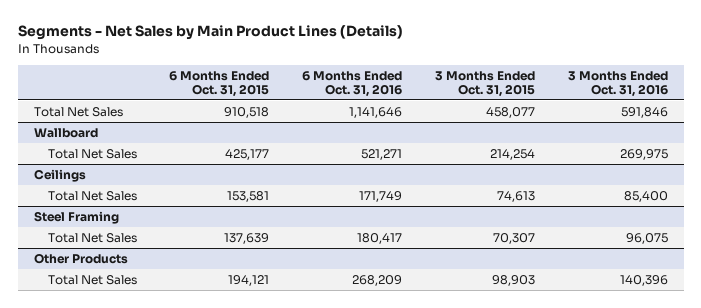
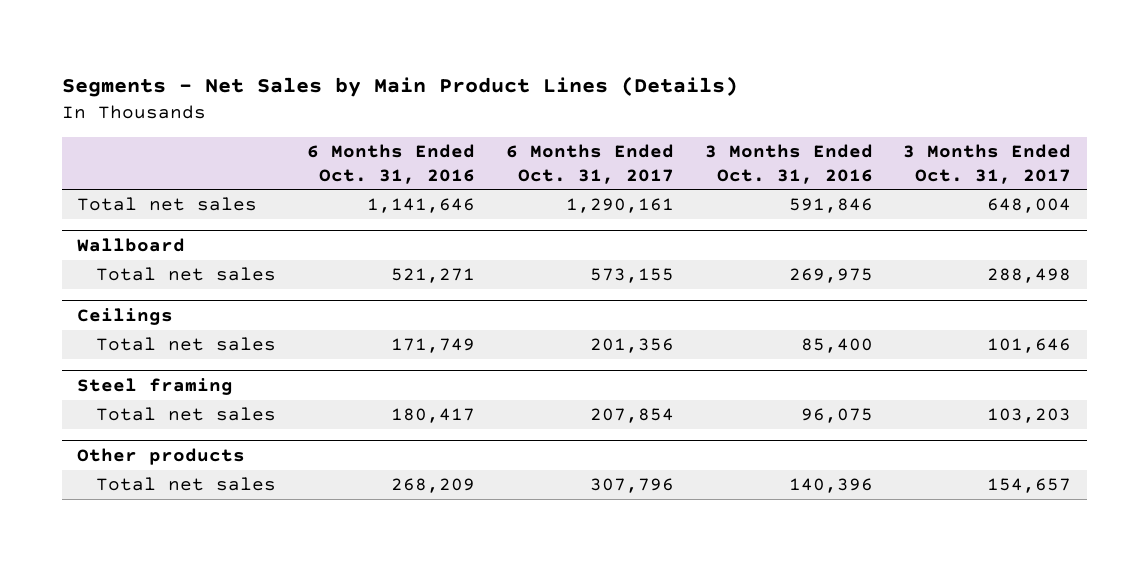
[169,70,270,97] 6 Months Ended Oct. 31, 2015 -> none
[434,70,535,97] 3 Months Ended Oct. 31, 2015 -> none
none -> [505,144,674,184] 6 Months Ended Oct. 31, 2017
none -> [903,144,1072,184] 3 Months Ended Oct. 31, 2017
[33,106,123,117] Total Net Sales -> [77,197,258,212] Total net sales
[47,148,137,159] Total Net Sales -> [96,267,277,282] Total net sales
[47,190,137,201] Total Net Sales -> [96,337,277,352] Total net sales
[33,210,119,224] Steel Framing -> [77,377,234,395] Steel framing
[47,232,137,243] Total Net Sales -> [96,407,277,422] Total net sales
[33,252,128,264] Other Products -> [77,447,246,465] Other products
[47,274,137,285] Total Net Sales -> [96,477,277,492] Total net sales

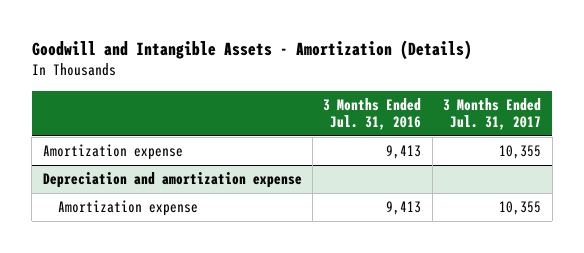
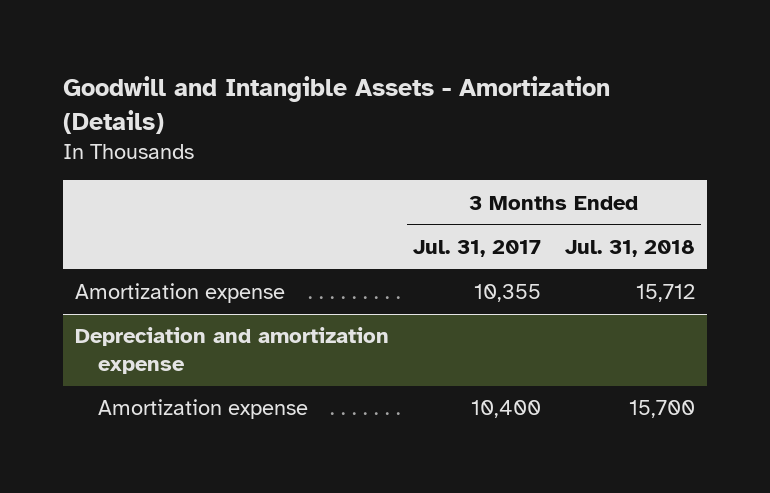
[323,97,422,131] 3 Months Ended Jul. 31, 2016 -> none
none -> [565,239,696,257] Jul. 31, 2018
[499,201,542,216] 10,355 -> [471,400,542,419] 10,400

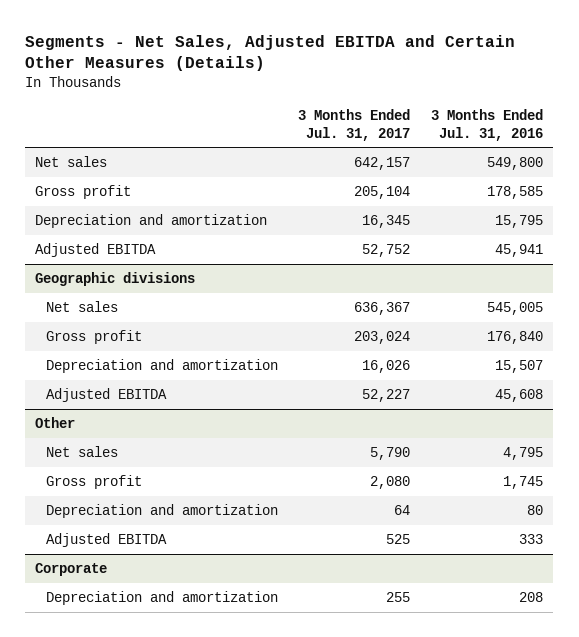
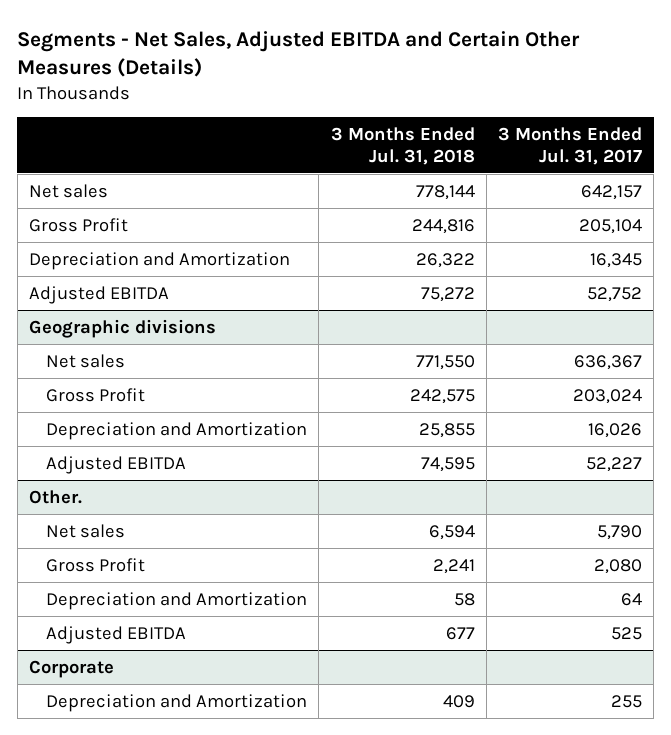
[431,108,544,141] 3 Months Ended Jul. 31, 2016 -> none
none -> [330,127,475,165] 3 Months Ended Jul. 31, 2018
[35,184,132,199] Gross profit -> [29,217,129,232] Gross Profit
[35,213,268,228] Depreciation and amortization -> [29,251,291,270] Depreciation and Amortization
[45,329,142,344] Gross profit -> [46,387,146,402] Gross Profit
[45,358,278,373] Depreciation and amortization -> [46,421,308,440] Depreciation and Amortization
[35,416,76,428] Other -> [29,489,83,504] Other.
[45,474,142,489] Gross profit -> [46,557,146,572] Gross Profit
[45,503,278,518] Depreciation and amortization -> [46,591,308,610] Depreciation and Amortization
[45,590,278,605] Depreciation and amortization -> [46,693,308,712] Depreciation and Amortization

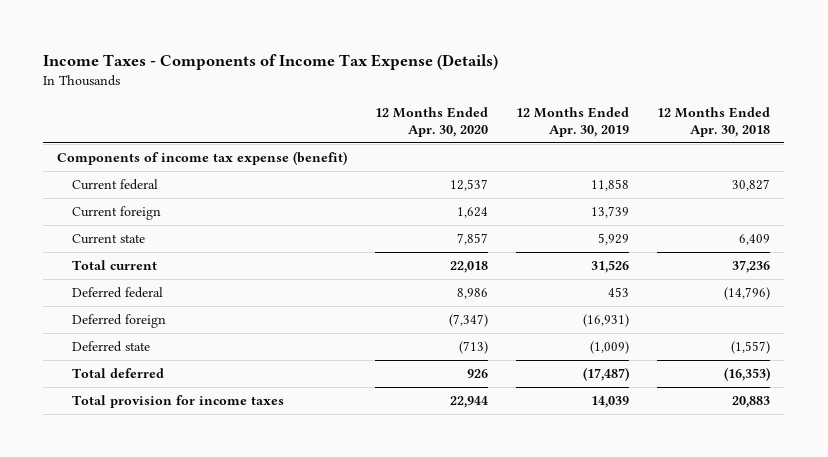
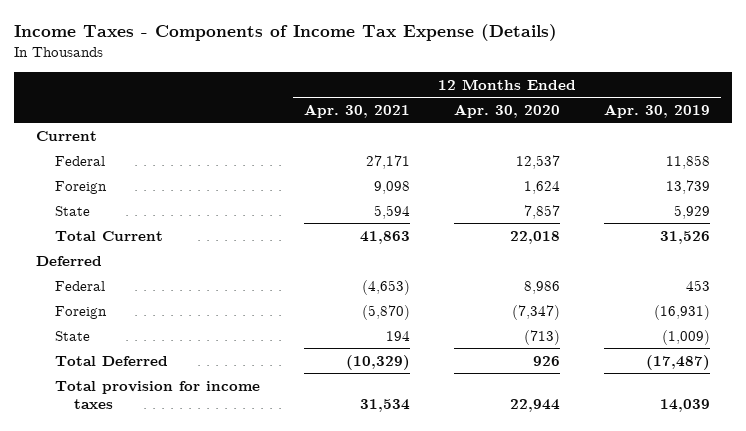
[657,106,771,138] 12 Months Ended Apr. 30, 2018 -> none
none -> [303,103,410,118] Apr. 30, 2021
[57,150,348,165] Components of income tax expense (benefit) -> none
none -> [36,130,98,141] Current
[71,178,158,190] Current federal -> [55,155,106,166] Federal
[71,205,161,220] Current foreign -> [55,180,108,194] Foreign
[71,233,145,244] Current state -> [55,205,91,216] State
[71,259,157,270] Total current -> [55,230,164,241] Total Current
none -> [36,255,103,266] Deferred
[71,286,163,298] Deferred federal -> [55,280,106,291] Federal
[71,313,166,328] Deferred foreign -> [55,305,108,319] Foreign
[71,340,150,352] Deferred state -> [55,330,91,341] State
[71,367,164,378] Total deferred -> [55,355,169,366] Total Deferred

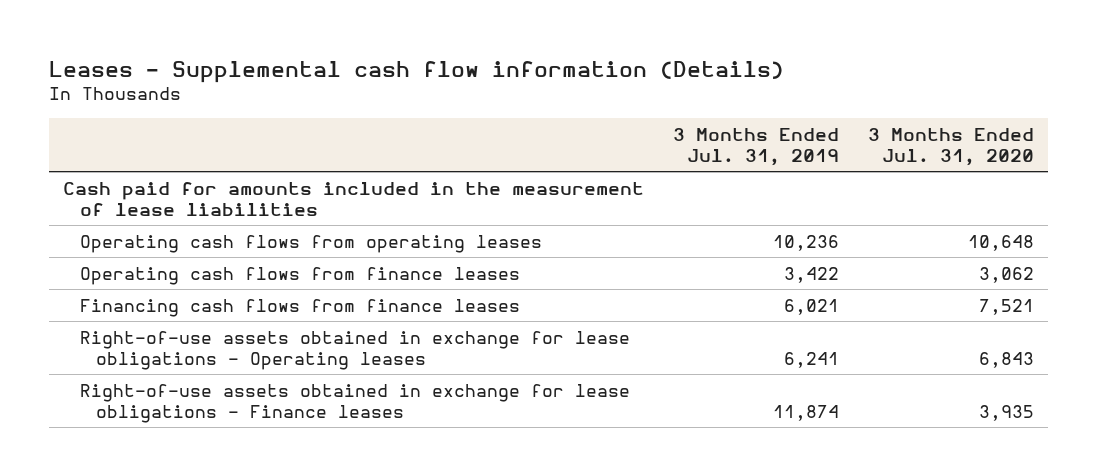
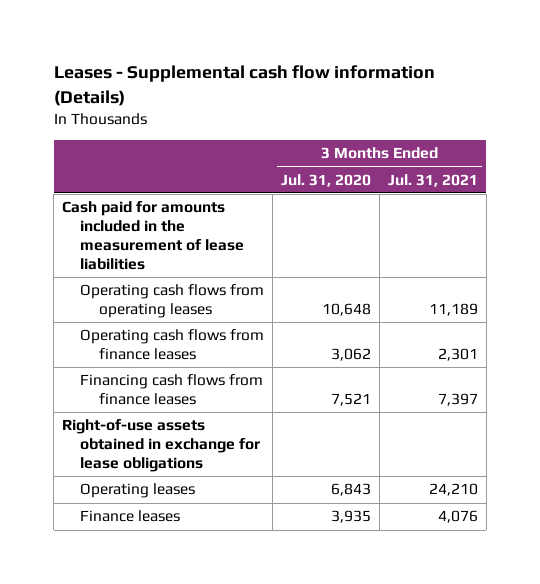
[673,128,840,166] 3 Months Ended Jul. 31, 2019 -> none
none -> [387,173,478,187] Jul. 31, 2021
none -> [62,419,261,472] Right-of-use assets obtained in exchange for lease obligations
[79,330,630,370] Right-of-use assets obtained in exchange for lease obligations - Operating leases -> [80,483,196,499] Operating leases
[79,383,630,423] Right-of-use assets obtained in exchange for lease obligations - Finance leases -> [80,510,181,523] Finance leases

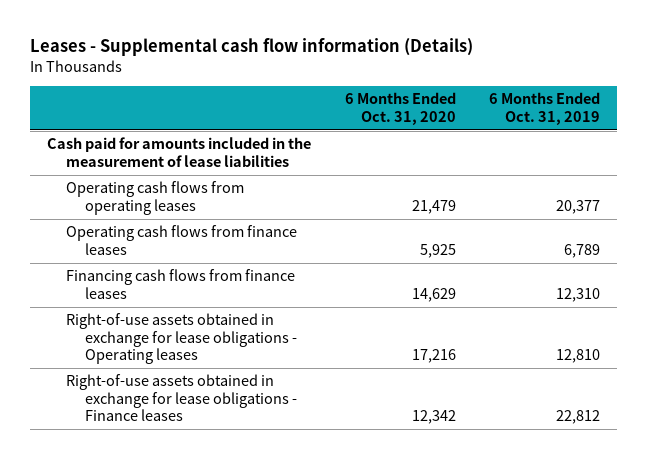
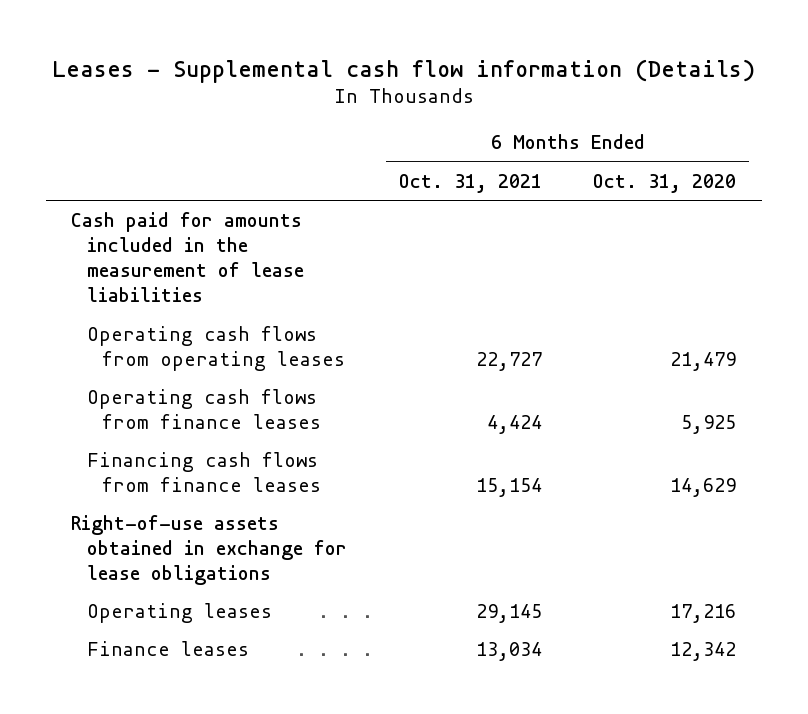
[489,92,601,125] 6 Months Ended Oct. 31, 2019 -> none
none -> [398,173,542,193] Oct. 31, 2021
none -> [71,515,347,586] Right-of-use assets obtained in exchange for lease obligations
[66,313,298,365] Right-of-use assets obtained in exchange for lease obligations - Operating leases -> [86,603,272,624] Operating leases
[66,374,298,422] Right-of-use assets obtained in exchange for lease obligations - Finance leases -> [86,641,249,657] Finance leases

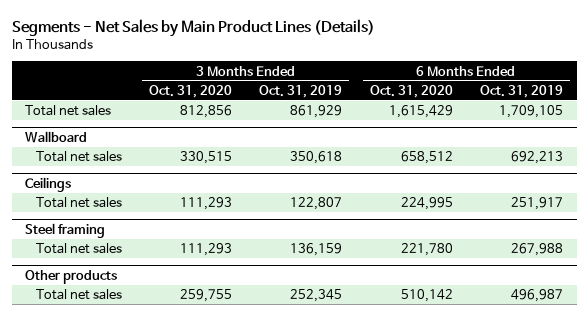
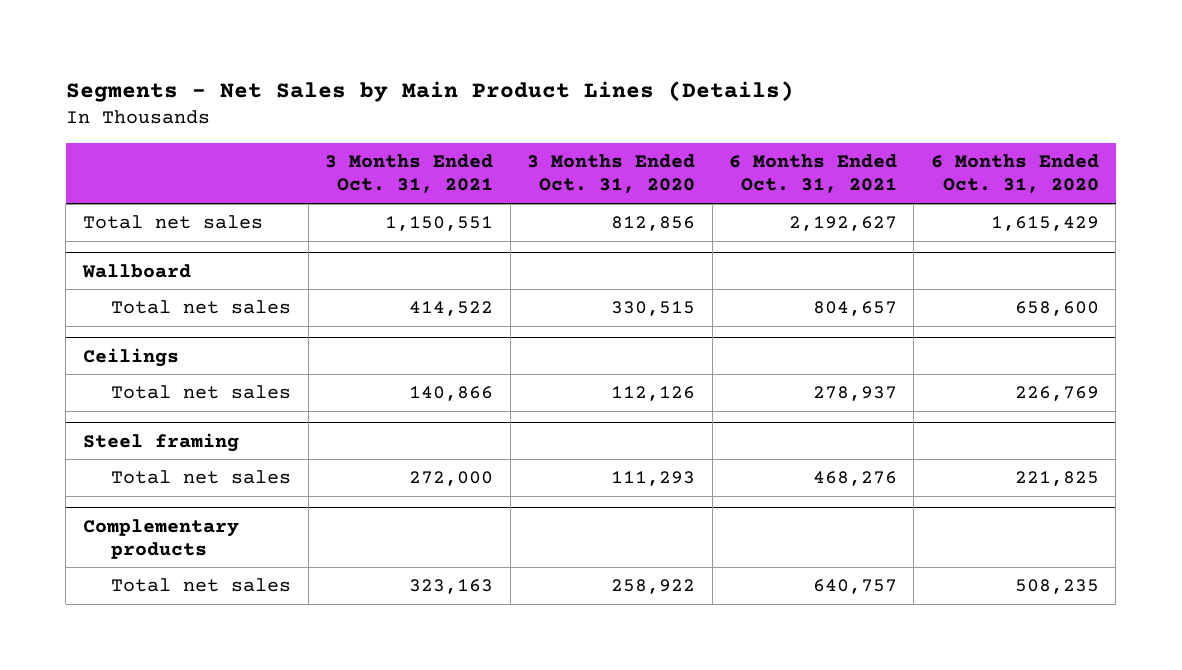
[259,84,343,98] Oct. 31, 2019 -> none
[479,84,563,98] Oct. 31, 2019 -> none
none -> [325,154,494,194] 3 Months Ended Oct. 31, 2021
none -> [728,154,897,194] 6 Months Ended Oct. 31, 2021
[400,151,453,165] 658,512 -> [1014,301,1099,317] 658,600
[179,197,232,211] 111,293 -> [611,386,696,402] 112,126
[400,197,453,211] 224,995 -> [1014,386,1099,402] 226,769
[400,243,453,257] 221,780 -> [1014,471,1099,487] 221,825
[25,270,118,285] Other products -> [82,518,239,559] Complementary products
[179,289,232,303] 259,755 -> [611,579,696,595] 258,922
[400,289,453,303] 510,142 -> [1014,579,1099,595] 508,235

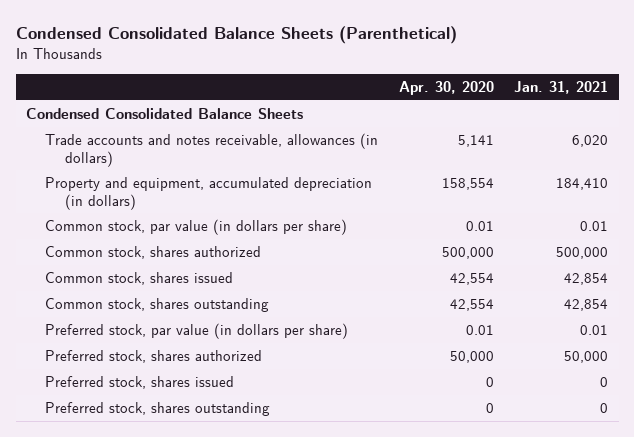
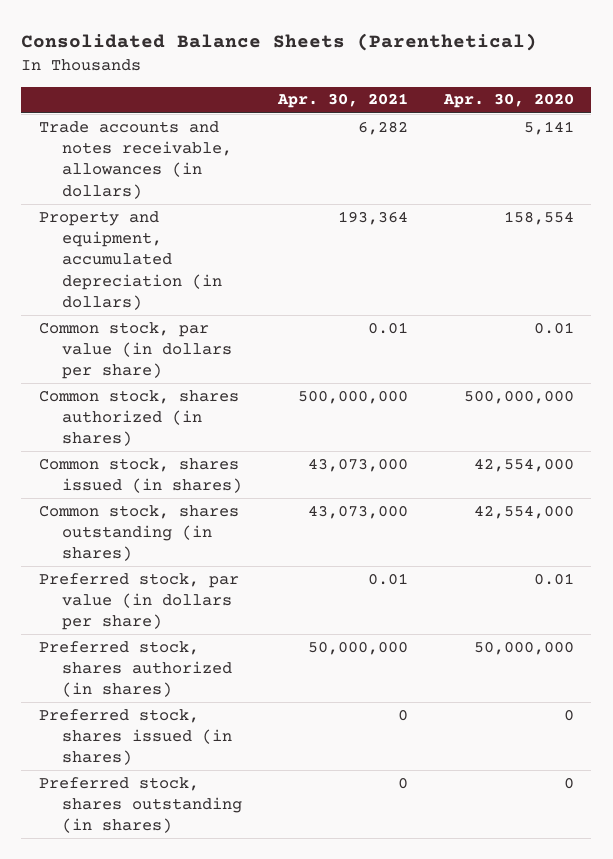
[15,25,457,44] Condensed Consolidated Balance Sheets (Parenthetical) -> [21,33,538,52] Consolidated Balance Sheets (Parenthetical)
[514,81,609,95] Jan. 31, 2021 -> none
none -> [276,93,408,109] Apr. 30, 2021
[25,108,303,120] Condensed Consolidated Balance Sheets -> none
[45,246,262,260] Common stock, shares authorized -> [39,389,240,447] Common stock, shares authorized (in shares)
[441,247,494,260] 500,000 -> [463,389,574,404] 500,000,000
[45,272,234,286] Common stock, shares issued -> [39,457,242,494] Common stock, shares issued (in shares)
[449,273,494,286] 42,554 -> [473,457,574,472] 42,554,000
[45,298,270,313] Common stock, shares outstanding -> [39,504,240,562] Common stock, shares outstanding (in shares)
[449,299,494,312] 42,554 -> [473,504,574,519] 42,554,000
[45,350,263,364] Preferred stock, shares authorized -> [39,640,232,698] Preferred stock, shares authorized (in shares)
[449,351,494,364] 50,000 -> [473,640,574,655] 50,000,000
[45,376,235,390] Preferred stock, shares issued -> [39,708,232,766] Preferred stock, shares issued (in shares)
[45,402,271,417] Preferred stock, shares outstanding -> [39,776,242,834] Preferred stock, shares outstanding (in shares)

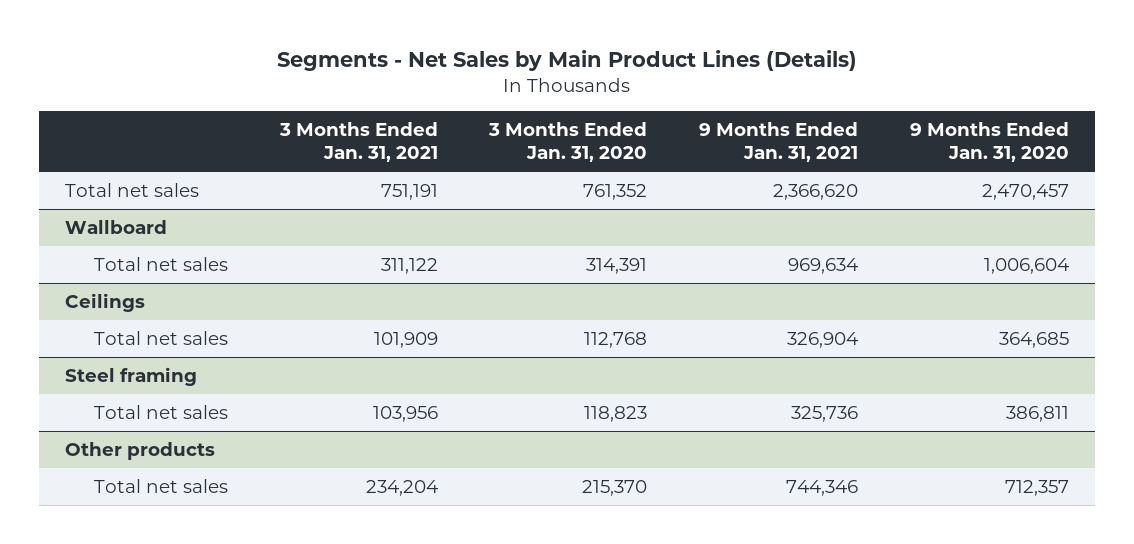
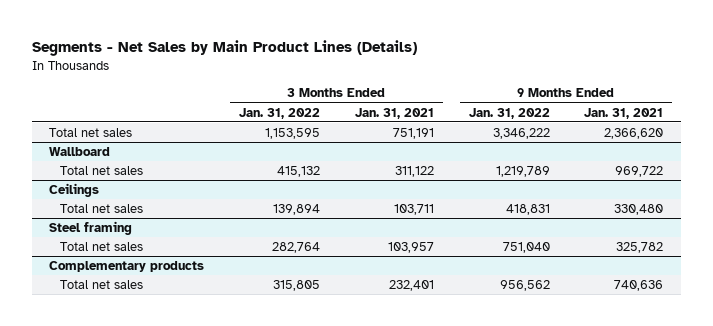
[488,121,648,163] 3 Months Ended Jan. 31, 2020 -> none
[909,121,1069,163] 9 Months Ended Jan. 31, 2020 -> none
none -> [239,107,321,119] Jan. 31, 2022
none -> [468,107,550,119] Jan. 31, 2022
[788,257,859,274] 969,634 -> [615,166,664,178] 969,722
[373,331,438,348] 101,909 -> [393,204,434,216] 103,711
[787,331,859,348] 326,904 -> [614,204,664,216] 330,480
[372,405,438,422] 103,956 -> [387,242,434,254] 103,957
[791,405,859,422] 325,736 -> [616,242,664,254] 325,782
[64,441,215,460] Other products -> [49,261,205,273] Complementary products
[365,479,438,496] 234,204 -> [388,280,434,292] 232,401
[786,479,859,496] 744,346 -> [614,280,664,292] 740,636

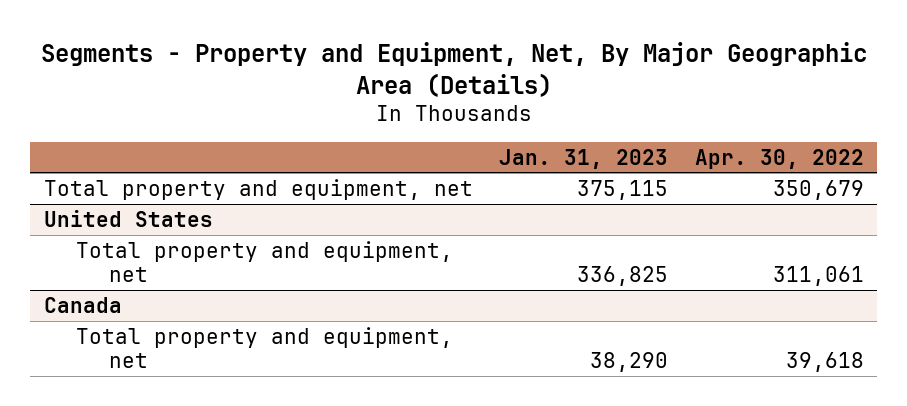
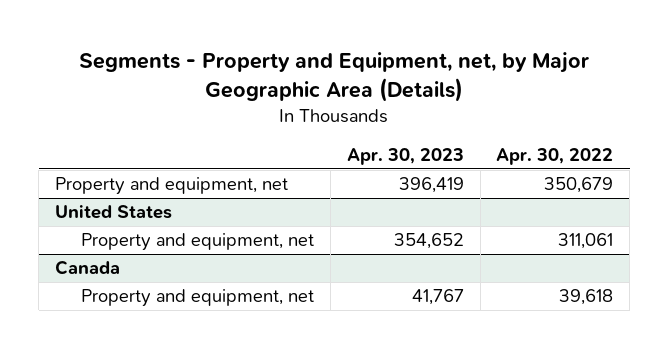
[40,41,867,97] Segments - Property and Equipment, Net, By Major Geographic Area (Details) -> [79,51,590,102] Segments - Property and Equipment, net, by Major Geographic Area (Details)
[499,148,669,169] Jan. 31, 2023 -> none
none -> [346,148,464,166] Apr. 30, 2023
[43,178,473,200] Total property and equipment, net -> [55,177,289,196] Property and equipment, net
[76,240,454,282] Total property and equipment, net -> [80,233,314,252] Property and equipment, net
[76,326,454,368] Total property and equipment, net -> [80,289,314,308] Property and equipment, net

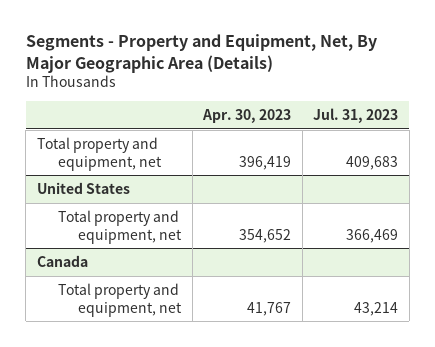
[79,51,590,102] Segments - Property and Equipment, net, by Major Geographic Area (Details) -> [25,34,377,73] Segments - Property and Equipment, Net, By Major Geographic Area (Details)
[496,148,614,166] Apr. 30, 2022 -> none
none -> [313,108,399,124] Jul. 31, 2023
[55,177,289,196] Property and equipment, net -> [36,136,162,171] Total property and equipment, net
[80,233,314,252] Property and equipment, net -> [57,209,183,244] Total property and equipment, net
[80,289,314,308] Property and equipment, net -> [57,282,183,317] Total property and equipment, net

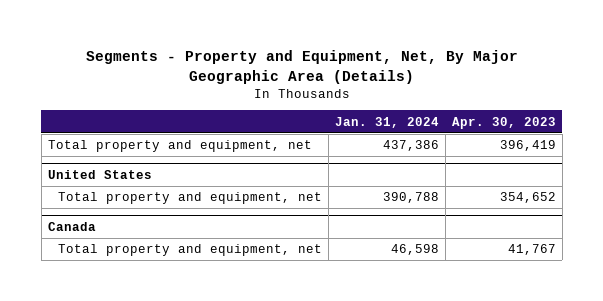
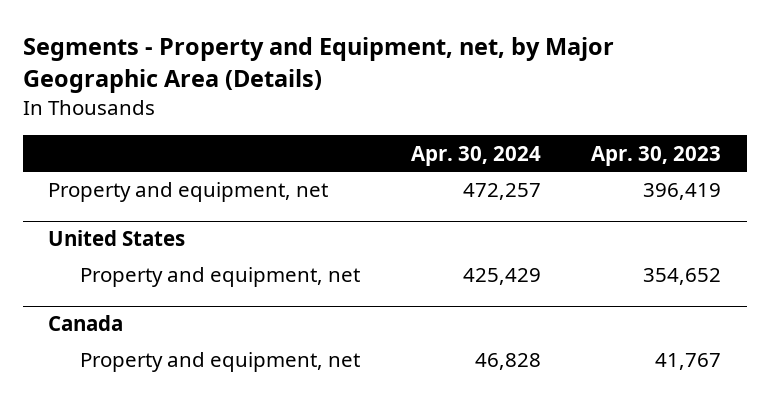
[85,50,518,84] Segments - Property and Equipment, Net, By Major Geographic Area (Details) -> [22,36,614,93] Segments - Property and Equipment, net, by Major Geographic Area (Details)
[334,116,439,128] Jan. 31, 2024 -> none
none -> [410,145,541,166] Apr. 30, 2024
[47,140,312,153] Total property and equipment, net -> [48,182,329,203] Property and equipment, net
[57,192,322,205] Total property and equipment, net -> [80,267,361,288] Property and equipment, net
[57,244,322,257] Total property and equipment, net -> [80,352,361,373] Property and equipment, net

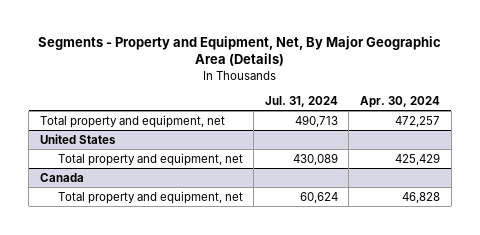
[22,36,614,93] Segments - Property and Equipment, net, by Major Geographic Area (Details) -> [38,35,442,67] Segments - Property and Equipment, Net, By Major Geographic Area (Details)
[591,145,722,166] Apr. 30, 2023 -> none
none -> [264,95,338,107] Jul. 31, 2024
[48,182,329,203] Property and equipment, net -> [39,114,225,128] Total property and equipment, net
[80,267,361,288] Property and equipment, net -> [57,152,243,166] Total property and equipment, net
[80,352,361,373] Property and equipment, net -> [57,190,243,204] Total property and equipment, net

